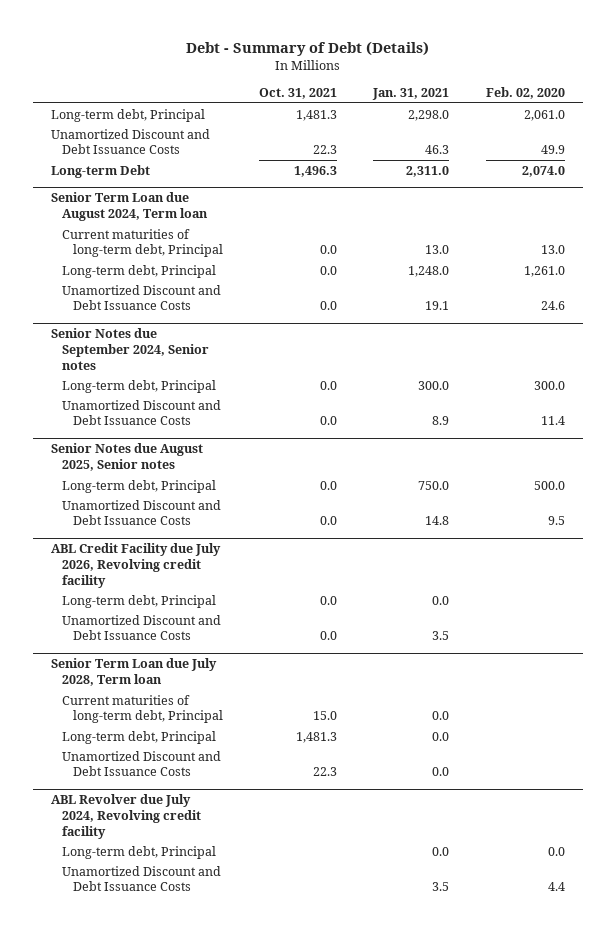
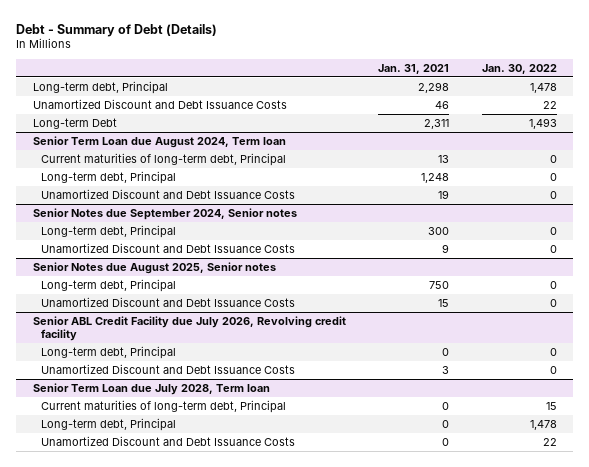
[259,88,338,100] Oct. 31, 2021 -> none
[485,87,565,100] Feb. 02, 2020 -> none
none -> [481,64,557,75] Jan. 30, 2022
[408,109,450,121] 2,298.0 -> [418,81,450,93] 2,298
[425,145,450,155] 46.3 -> [435,100,450,109] 46
[406,165,450,177] 2,311.0 -> [424,118,450,129] 2,311
[425,245,450,255] 13.0 -> [438,154,450,163] 13
[408,265,450,277] 1,248.0 -> [421,172,450,183] 1,248
[425,301,450,311] 19.1 -> [438,189,450,199] 19
[418,380,450,390] 300.0 -> [428,226,450,235] 300
[432,416,450,426] 8.9 -> [442,243,450,253] 9
[418,480,450,490] 750.0 -> [429,280,450,289] 750
[425,516,450,526] 14.8 -> [438,298,450,307] 15
[51,543,222,588] ABL Credit Facility due July 2026, Revolving credit facility -> [32,315,346,341] Senior ABL Credit Facility due July 2026, Revolving credit facility
[432,595,450,605] 0.0 -> [442,347,450,356] 0
[432,631,450,641] 3.5 -> [442,365,450,374] 3
[51,794,202,839] ABL Revolver due July 2024, Revolving credit facility -> none
[62,845,217,859] Long-term debt, Principal -> none
[62,865,222,892] Unamortized Discount and Debt Issuance Costs -> none
[432,711,450,721] 0.0 -> [442,401,450,410] 0
[432,731,450,741] 0.0 -> [442,419,450,428] 0
[432,767,450,777] 0.0 -> [442,437,450,446] 0

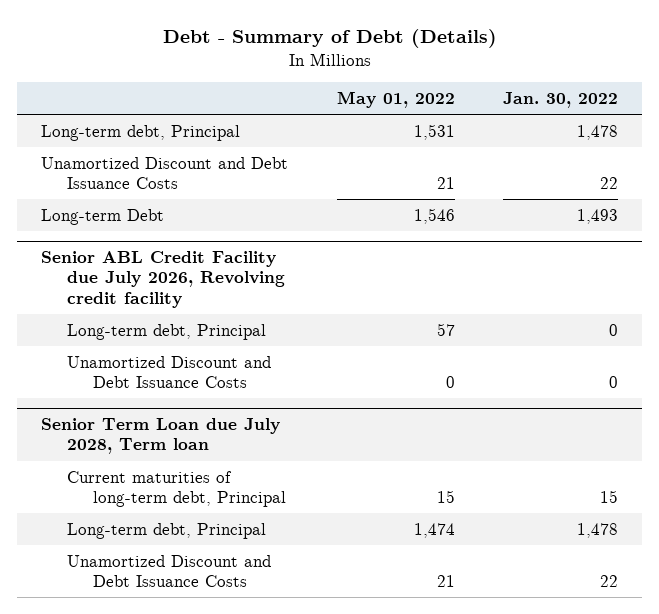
[378,64,450,75] Jan. 31, 2021 -> none
none -> [336,90,455,108] May 01, 2022
[32,135,286,148] Senior Term Loan due August 2024, Term loan -> none
[41,152,287,166] Current maturities of long-term debt, Principal -> none
[41,170,177,184] Long-term debt, Principal -> none
[41,188,296,199] Unamortized Discount and Debt Issuance Costs -> none
[32,207,297,220] Senior Notes due September 2024, Senior notes -> none
[41,224,177,238] Long-term debt, Principal -> none
[41,242,296,253] Unamortized Discount and Debt Issuance Costs -> none
[32,261,276,274] Senior Notes due August 2025, Senior notes -> none
[41,278,177,292] Long-term debt, Principal -> none
[41,296,296,307] Unamortized Discount and Debt Issuance Costs -> none

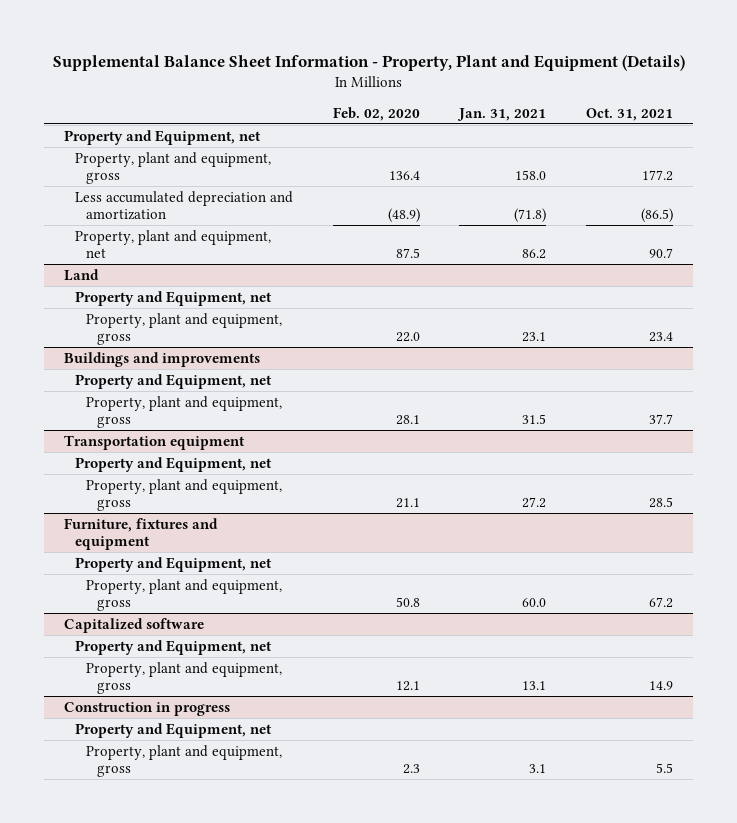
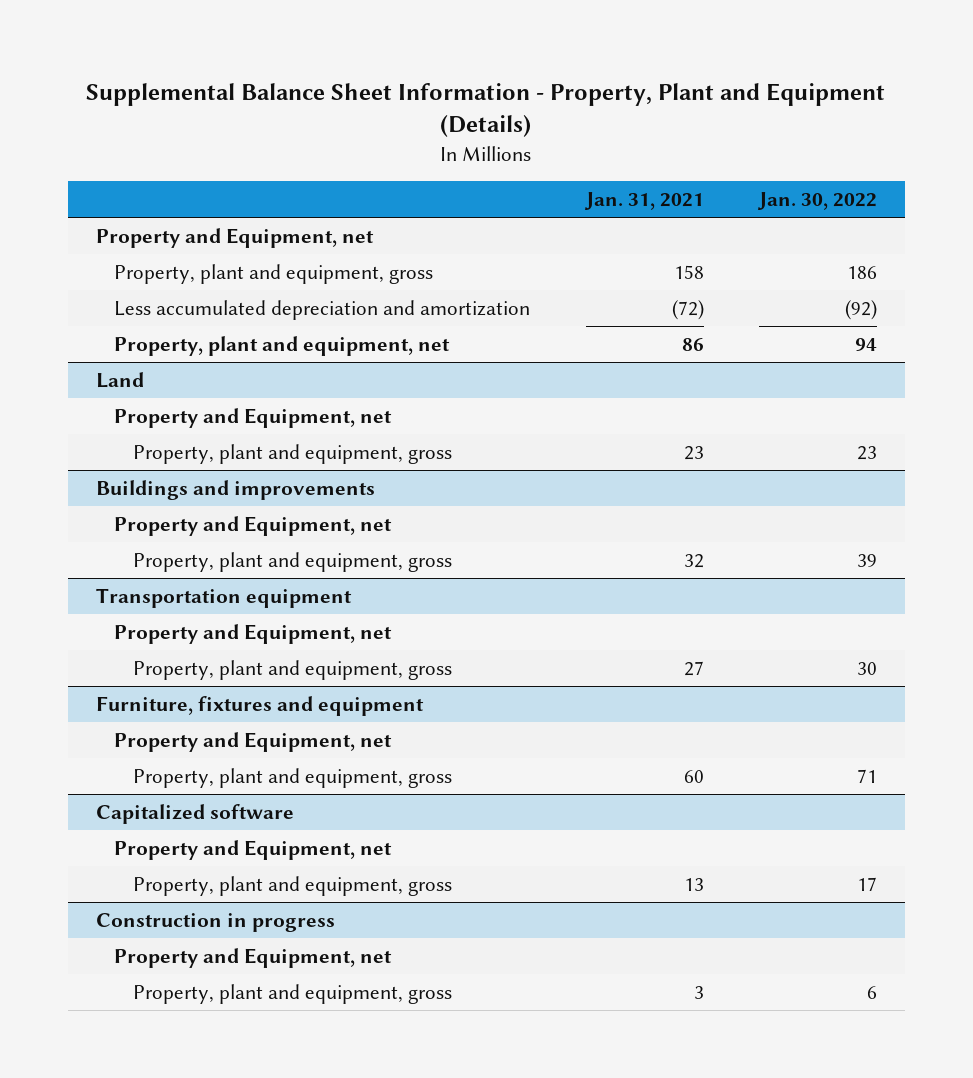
[332,106,420,121] Feb. 02, 2020 -> none
[585,107,673,121] Oct. 31, 2021 -> none
none -> [757,192,878,211] Jan. 30, 2022
[515,170,547,181] 158.0 -> [673,264,704,279] 158
[514,208,547,224] (71.8) -> [671,299,704,320] (72)
[522,249,547,260] 86.2 -> [681,337,704,351] 86
[522,332,547,343] 23.1 -> [683,445,704,460] 23
[522,414,547,425] 31.5 -> [683,553,704,568] 32
[522,497,547,509] 27.2 -> [683,660,704,676] 27
[522,598,547,608] 60.0 -> [683,769,704,783] 60
[522,681,547,691] 13.1 -> [683,877,704,891] 13
[529,764,547,774] 3.1 -> [693,985,704,999] 3

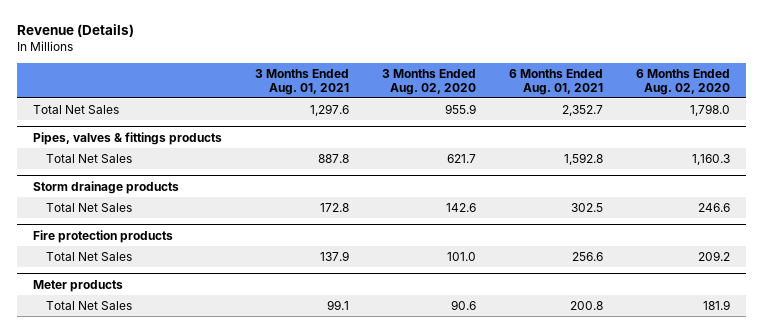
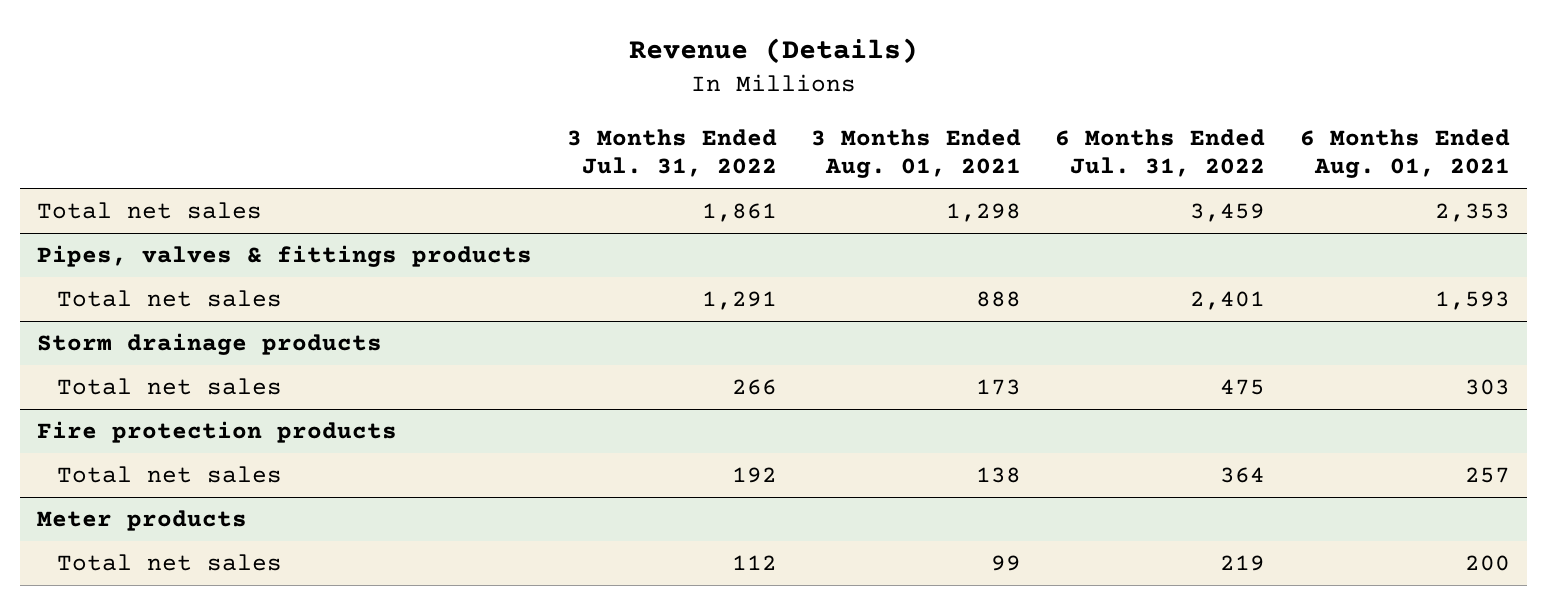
[381,68,476,95] 3 Months Ended Aug. 02, 2020 -> none
[635,68,730,95] 6 Months Ended Aug. 02, 2020 -> none
none -> [566,129,777,178] 3 Months Ended Jul. 31, 2022
none -> [1055,129,1266,178] 6 Months Ended Jul. 31, 2022
[33,104,120,114] Total Net Sales -> [37,202,263,220] Total net sales
[310,103,350,116] 1,297.6 -> [946,203,1022,223] 1,298
[561,104,603,116] 2,352.7 -> [1434,203,1510,223] 2,353
[46,153,133,163] Total Net Sales -> [57,290,283,308] Total net sales
[318,153,350,163] 887.8 -> [976,291,1022,308] 888
[563,152,603,165] 1,592.8 -> [1434,291,1510,311] 1,593
[46,202,133,212] Total Net Sales -> [57,378,283,396] Total net sales
[320,202,350,212] 172.8 -> [976,379,1022,396] 173
[570,202,603,212] 302.5 -> [1464,379,1510,396] 303
[46,251,133,261] Total Net Sales -> [57,466,283,484] Total net sales
[320,250,350,261] 137.9 -> [976,467,1022,484] 138
[571,251,603,261] 256.6 -> [1464,467,1510,484] 257
[46,300,133,310] Total Net Sales -> [57,554,283,572] Total net sales
[327,299,350,310] 99.1 -> [991,555,1022,572] 99
[569,300,603,310] 200.8 -> [1464,555,1510,572] 200

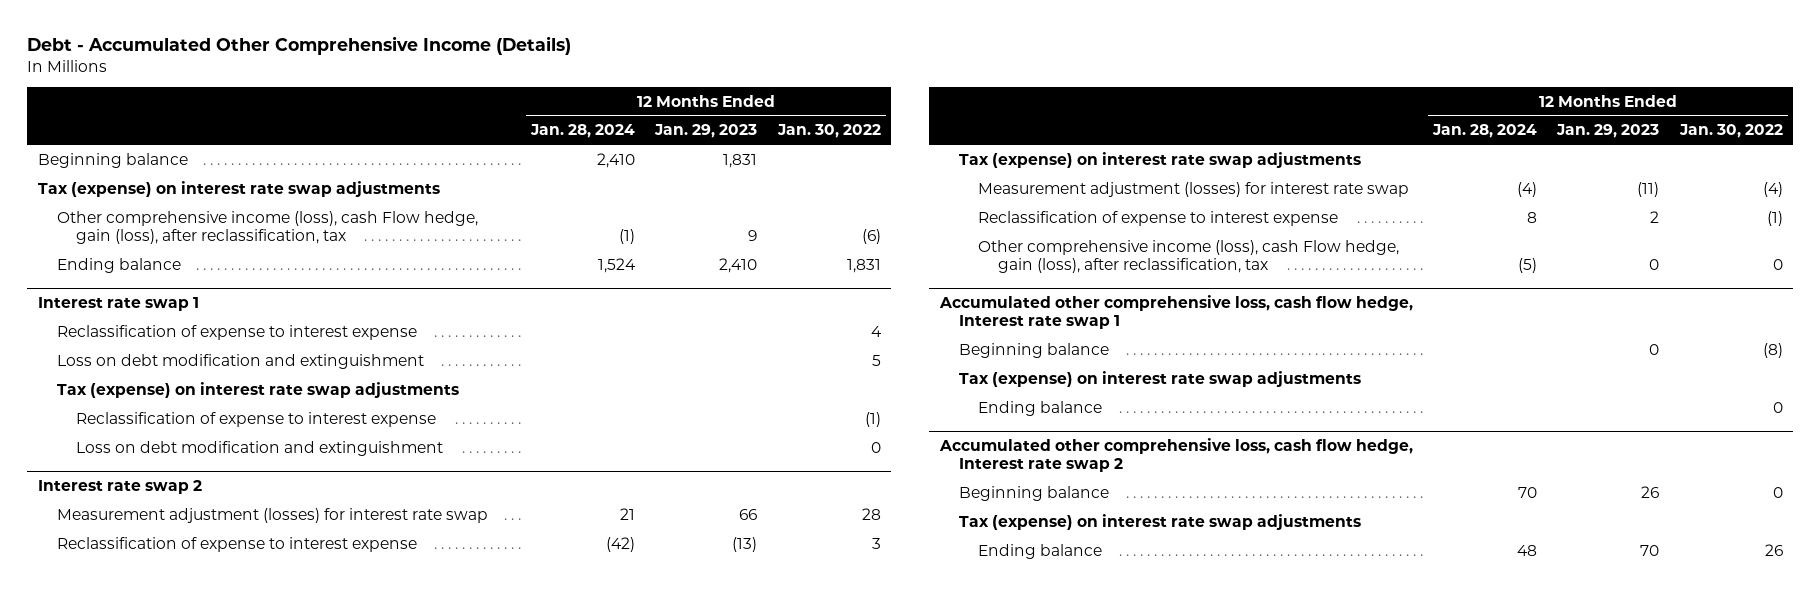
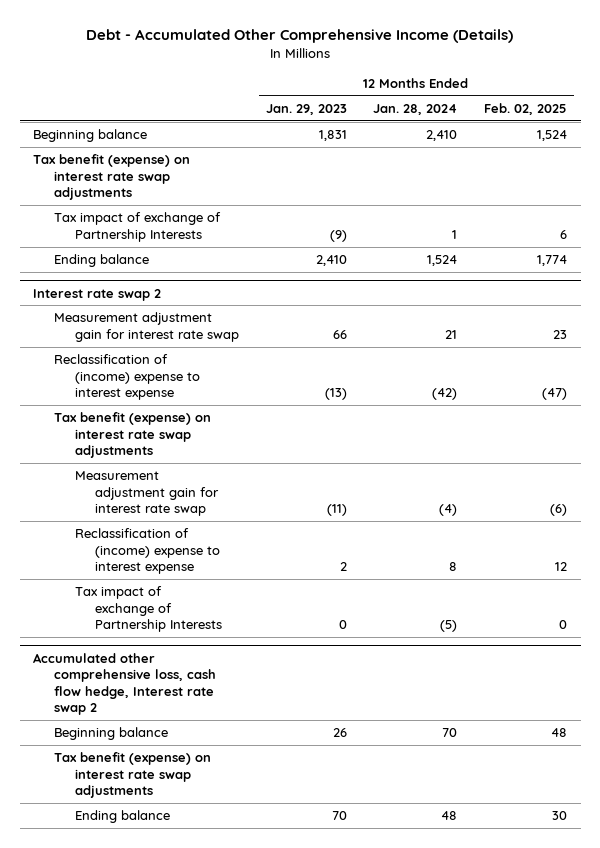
[776,124,881,139] Jan. 30, 2022 -> none
none -> [484,102,568,115] Feb. 02, 2025
[56,210,478,245] Other comprehensive income (loss), cash Flow hedge, gain (loss), after reclassification, tax -> none
[37,180,440,197] Tax (expense) on interest rate swap adjustments -> [33,154,191,201] Tax benefit (expense) on interest rate swap adjustments
none -> [53,212,221,242] Tax impact of exchange of Partnership Interests
[37,296,199,311] Interest rate swap 1 -> none
[56,324,417,340] Reclassification of expense to interest expense -> none
[56,353,424,369] Loss on debt modification and extinguishment -> none
[56,381,459,398] Tax (expense) on interest rate swap adjustments -> none
[76,411,437,427] Reclassification of expense to interest expense -> none
[76,440,444,456] Loss on debt modification and extinguishment -> none
[938,294,1413,330] Accumulated other comprehensive loss, cash flow hedge, Interest rate swap 1 -> none
[958,342,1109,358] Beginning balance -> none
[958,370,1361,387] Tax (expense) on interest rate swap adjustments -> none
[978,400,1103,416] Ending balance -> none
[56,507,488,523] Measurement adjustment (losses) for interest rate swap -> [53,312,239,342] Measurement adjustment gain for interest rate swap
[56,536,417,552] Reclassification of expense to interest expense -> [53,354,200,401] Reclassification of (income) expense to interest expense
[958,151,1361,168] Tax (expense) on interest rate swap adjustments -> [53,412,211,459] Tax benefit (expense) on interest rate swap adjustments
[978,181,1410,197] Measurement adjustment (losses) for interest rate swap -> [74,471,220,517] Measurement adjustment gain for interest rate swap
[978,210,1339,226] Reclassification of expense to interest expense -> [74,528,221,575] Reclassification of (income) expense to interest expense
[978,239,1400,274] Other comprehensive income (loss), cash Flow hedge, gain (loss), after reclassification, tax -> [74,586,223,633] Tax impact of exchange of Partnership Interests
[958,513,1361,530] Tax (expense) on interest rate swap adjustments -> [53,752,211,799] Tax benefit (expense) on interest rate swap adjustments

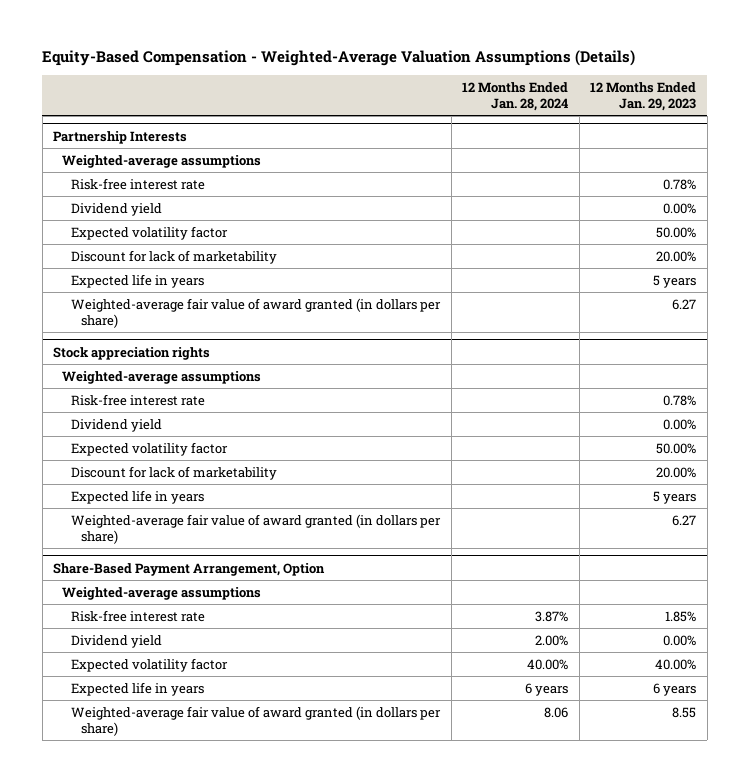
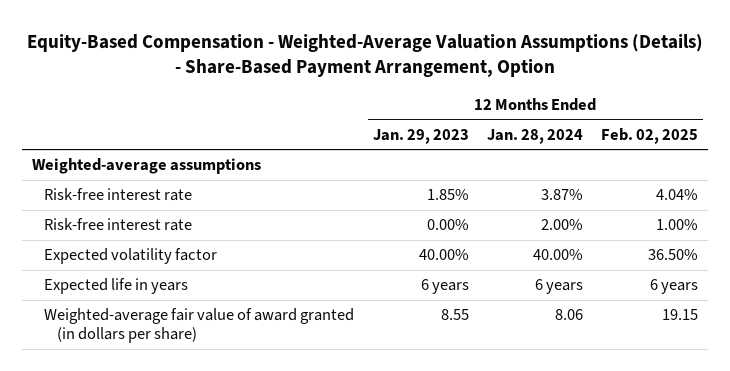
[42,50,636,67] Equity-Based Compensation - Weighted-Average Valuation Assumptions (Details) -> [26,33,703,78] Equity-Based Compensation - Weighted-Average Valuation Assumptions (Details) - Share-Based Payment Arrangement, Option
none -> [601,127,699,144] Feb. 02, 2025
[53,130,188,144] Partnership Interests -> none
[71,177,206,190] Risk-free interest rate -> none
[71,202,163,216] Dividend yield -> none
[71,225,229,240] Expected volatility factor -> none
[71,249,278,264] Discount for lack of marketability -> none
[71,273,205,288] Expected life in years -> none
[71,297,442,328] Weighted-average fair value of award granted (in dollars per share) -> none
[53,346,211,360] Stock appreciation rights -> none
[62,370,262,384] Weighted-average assumptions -> none
[71,393,206,406] Risk-free interest rate -> none
[71,418,163,432] Dividend yield -> none
[71,441,229,456] Expected volatility factor -> none
[71,465,278,480] Discount for lack of marketability -> none
[71,489,205,504] Expected life in years -> none
[71,513,442,544] Weighted-average fair value of award granted (in dollars per share) -> none
[53,562,326,576] Share-Based Payment Arrangement, Option -> none
[62,586,262,600] Weighted-average assumptions -> none
[71,634,163,648] Dividend yield -> [44,218,193,232] Risk-free interest rate

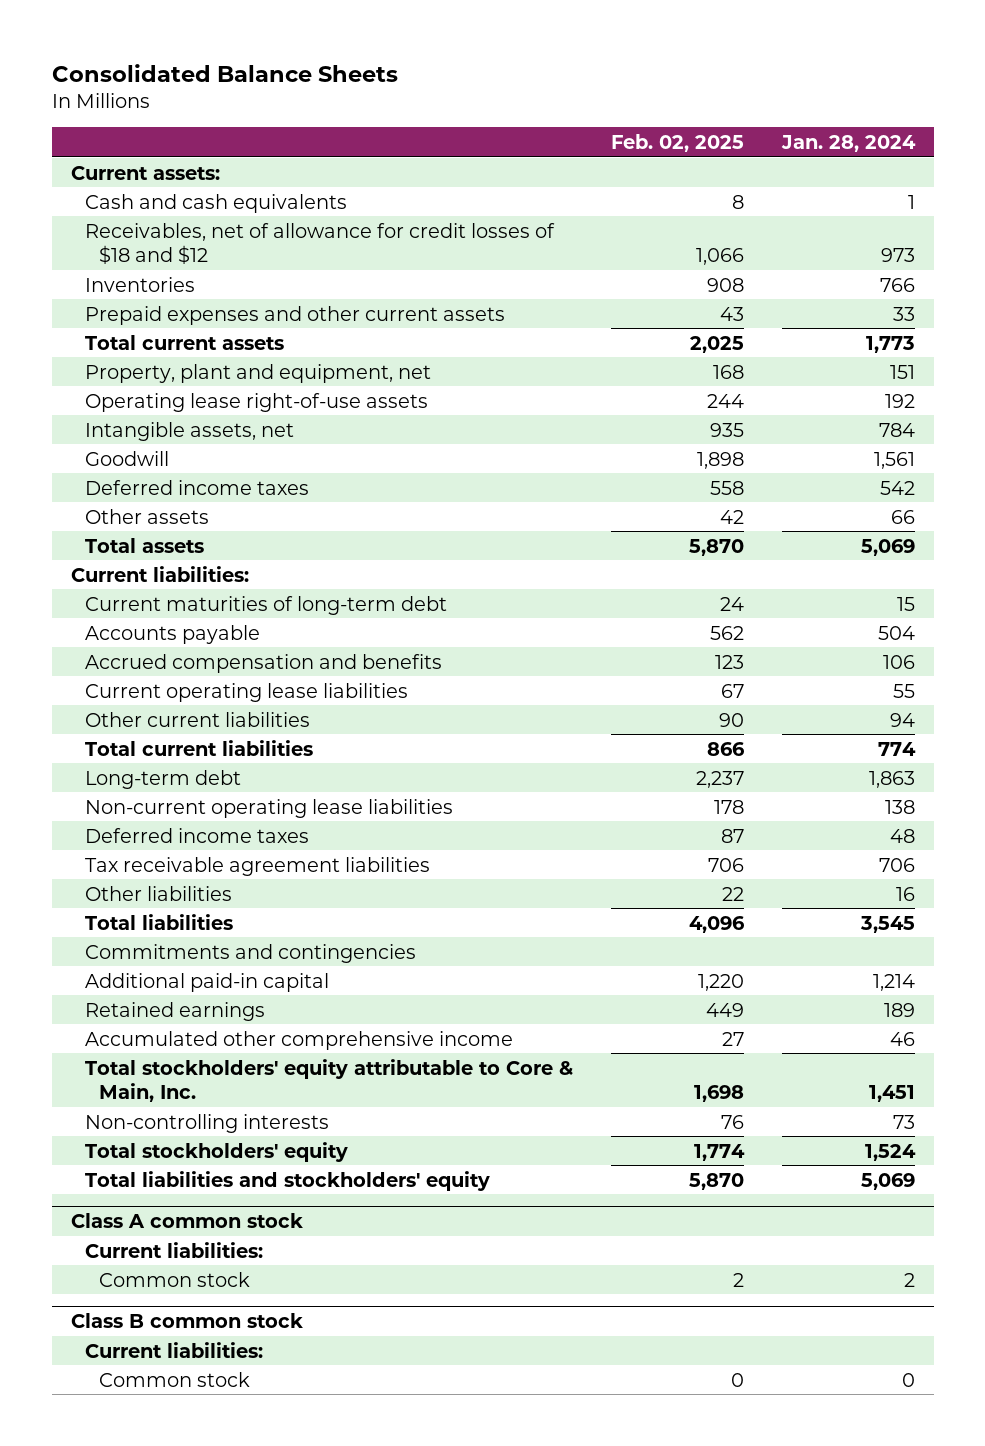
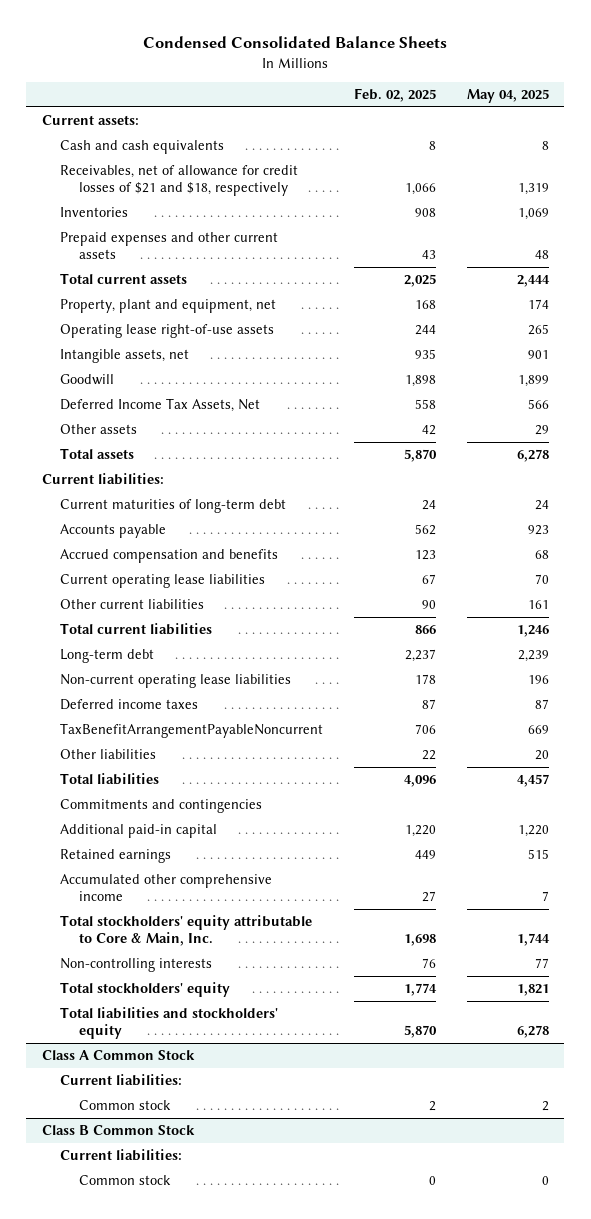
[51,63,398,82] Consolidated Balance Sheets -> [143,36,448,49] Condensed Consolidated Balance Sheets
[780,134,916,152] Jan. 28, 2024 -> none
none -> [466,88,549,103] May 04, 2025
[84,222,555,264] Receivables, net of allowance for credit losses of $18 and $12 -> [60,165,299,197] Receivables, net of allowance for credit losses of $21 and $18, respectively
[84,479,309,495] Deferred income taxes -> [60,398,261,413] Deferred Income Tax Assets, Net
[84,856,430,876] Tax receivable agreement liabilities -> none
none -> [60,723,324,739] TaxBenefitArrangementPayableNoncurrent
[70,1212,303,1228] Class A common stock -> [41,1050,195,1061] Class A Common Stock
[70,1312,303,1328] Class B common stock -> [41,1125,195,1136] Class B Common Stock

